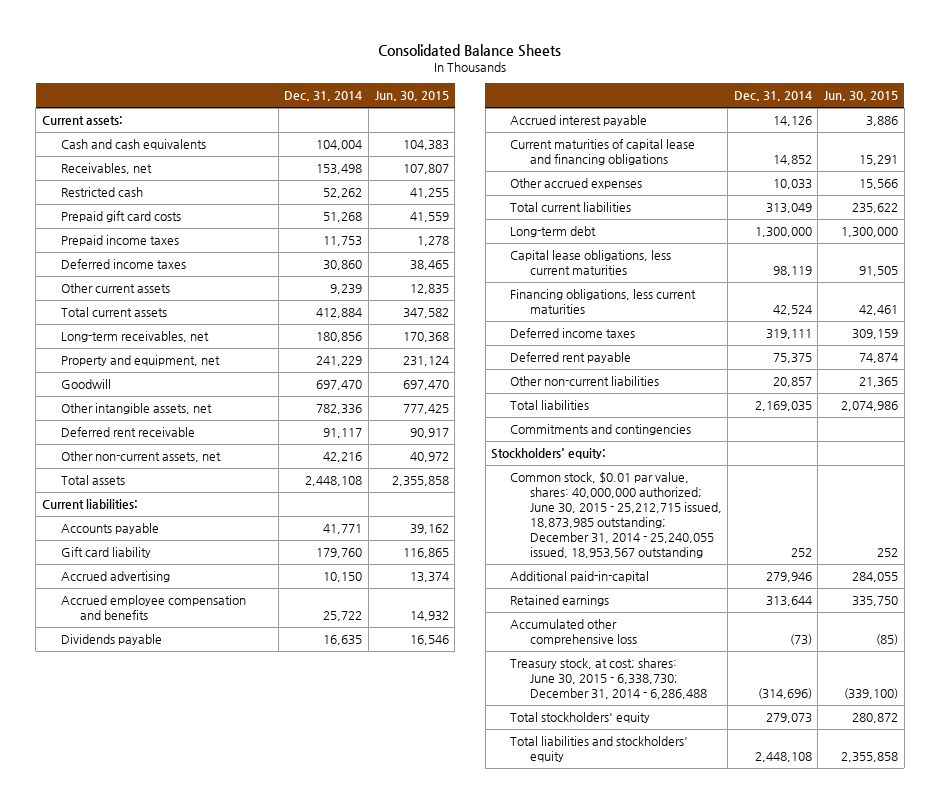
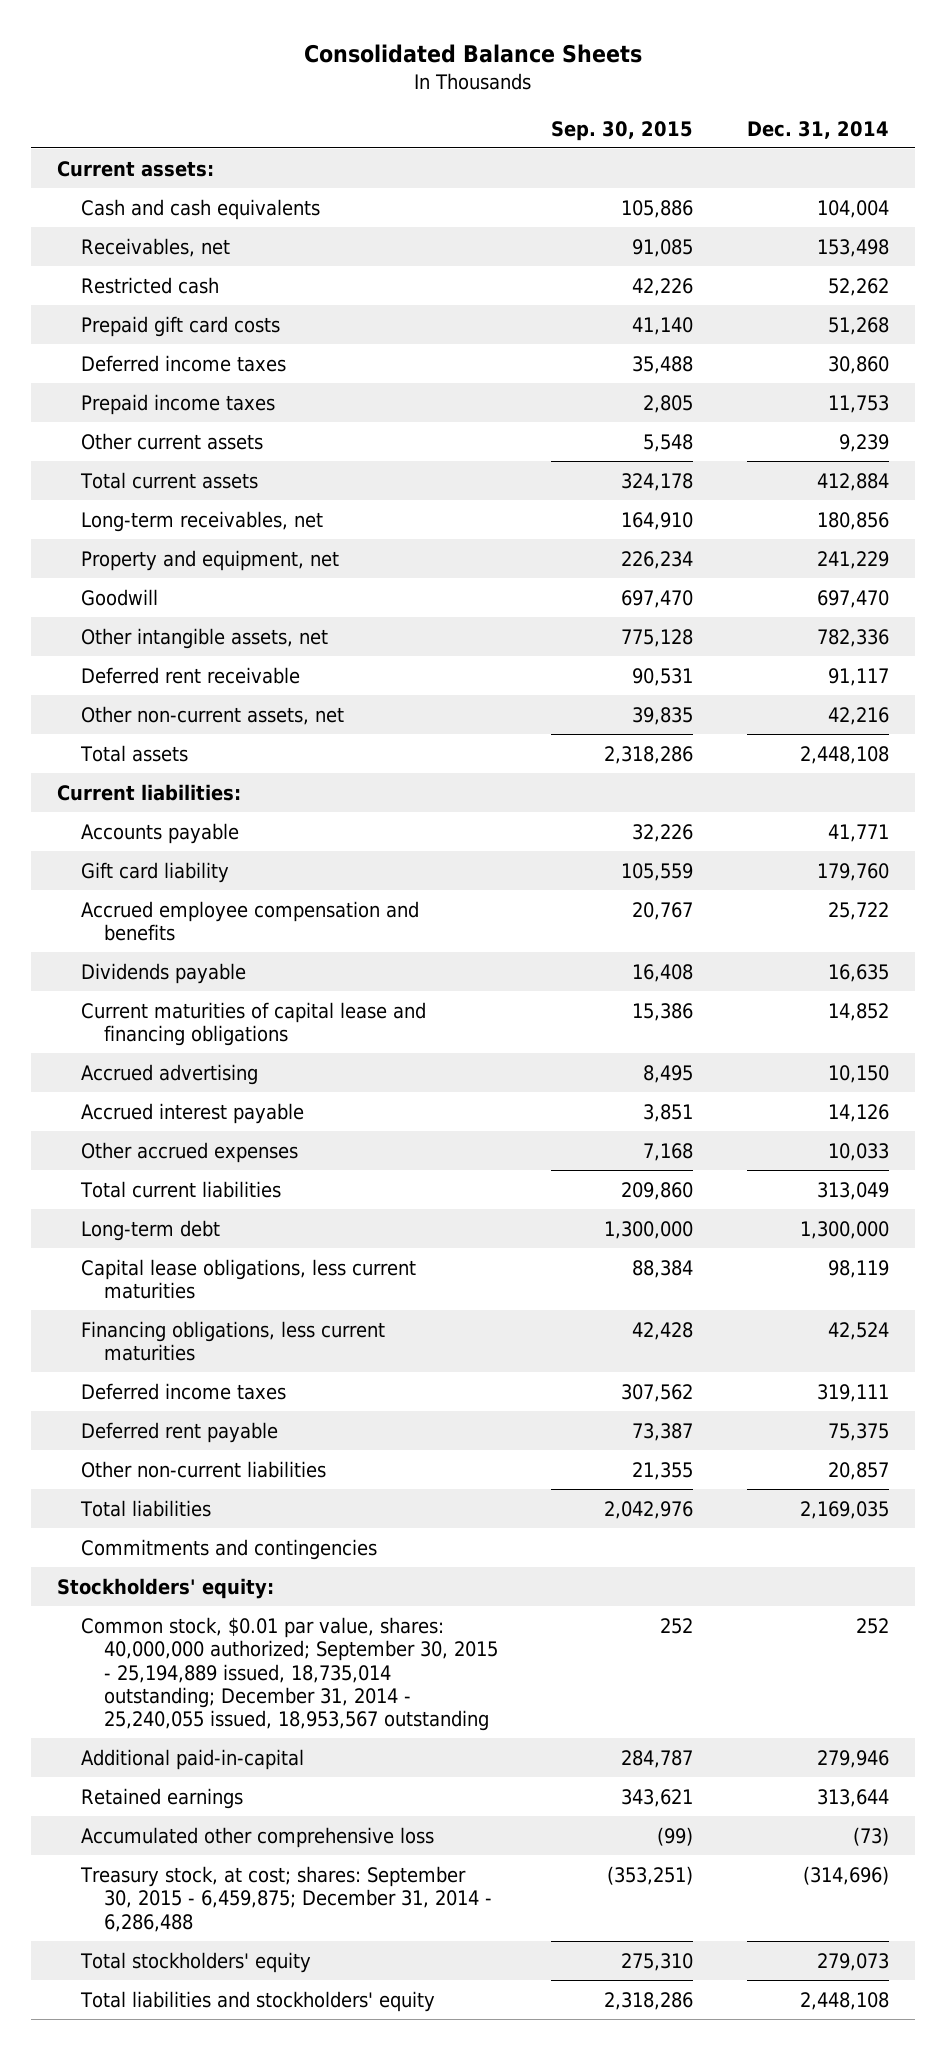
[374,91,449,102] Jun. 30, 2015 -> none
none -> [551,120,694,141] Sep. 30, 2015
[60,235,179,247] Prepaid income taxes -> [80,393,275,415] Prepaid income taxes
[60,571,170,583] Accrued advertising -> [80,1063,258,1085] Accrued advertising
[510,115,648,127] Accrued interest payable -> [80,1102,304,1124] Accrued interest payable
[510,472,722,559] Common stock, $0.01 par value, shares: 40,000,000 authorized; June 30, 2015 - 25,212,715 issued, 18,873,985 outstanding; December 31, 2014 - 25,240,055 issued, 18,953,567 outstanding -> [80,1616,499,1732] Common stock, $0.01 par value, shares: 40,000,000 authorized; September 30, 2015 - 25,194,889 issued, 18,735,014 outstanding; December 31, 2014 - 25,240,055 issued, 18,953,567 outstanding
[510,658,707,700] Treasury stock, at cost; shares: June 30, 2015 - 6,338,730; December 31, 2014 - 6,286,488 -> [79,1865,493,1932] Treasury stock, at cost; shares: September 30, 2015 - 6,459,875; December 31, 2014 - 6,286,488

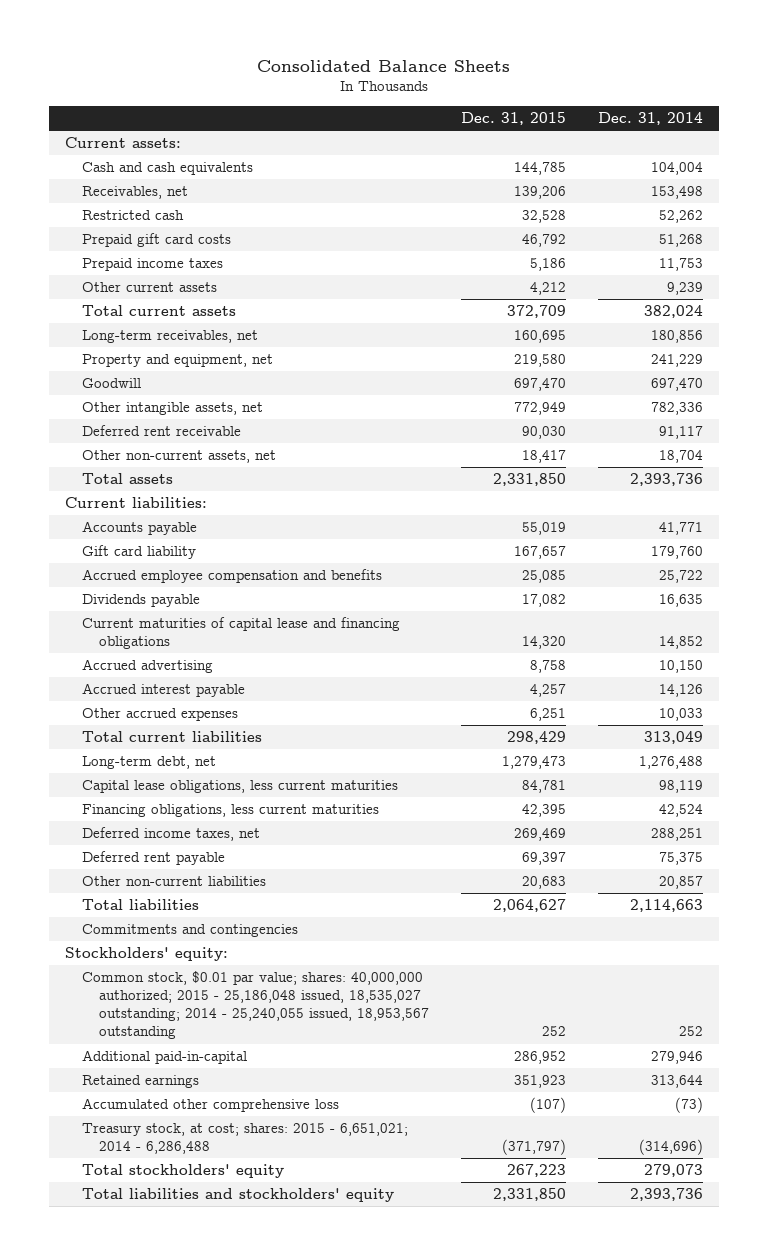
[551,120,694,141] Sep. 30, 2015 -> none
none -> [460,112,566,126] Dec. 31, 2015
[80,354,286,372] Deferred income taxes -> none
[816,472,889,491] 412,884 -> [643,305,703,319] 382,024
[827,706,889,725] 42,216 -> [658,450,703,464] 18,704
[799,745,889,764] 2,448,108 -> [629,473,703,487] 2,393,736
[80,1219,220,1241] Long-term debt -> [81,756,216,770] Long-term debt, net
[799,1220,889,1239] 1,300,000 -> [638,756,703,770] 1,276,488
[80,1382,286,1400] Deferred income taxes -> [81,827,260,842] Deferred income taxes, net
[816,1383,889,1402] 319,111 -> [650,828,703,842] 288,251
[799,1500,889,1519] 2,169,035 -> [629,899,703,913] 2,114,663
[80,1616,499,1732] Common stock, $0.01 par value, shares: 40,000,000 authorized; September 30, 2015 - 25,194,889 issued, 18,735,014 outstanding; December 31, 2014 - 25,240,055 issued, 18,953,567 outstanding -> [81,971,429,1040] Common stock, $0.01 par value; shares: 40,000,000 authorized; 2015 - 25,186,048 issued, 18,535,027 outstanding; 2014 - 25,240,055 issued, 18,953,567 outstanding
[79,1865,493,1932] Treasury stock, at cost; shares: September 30, 2015 - 6,459,875; December 31, 2014 - 6,286,488 -> [81,1123,408,1155] Treasury stock, at cost; shares: 2015 - 6,651,021; 2014 - 6,286,488
[799,1991,889,2010] 2,448,108 -> [629,1188,703,1202] 2,393,736

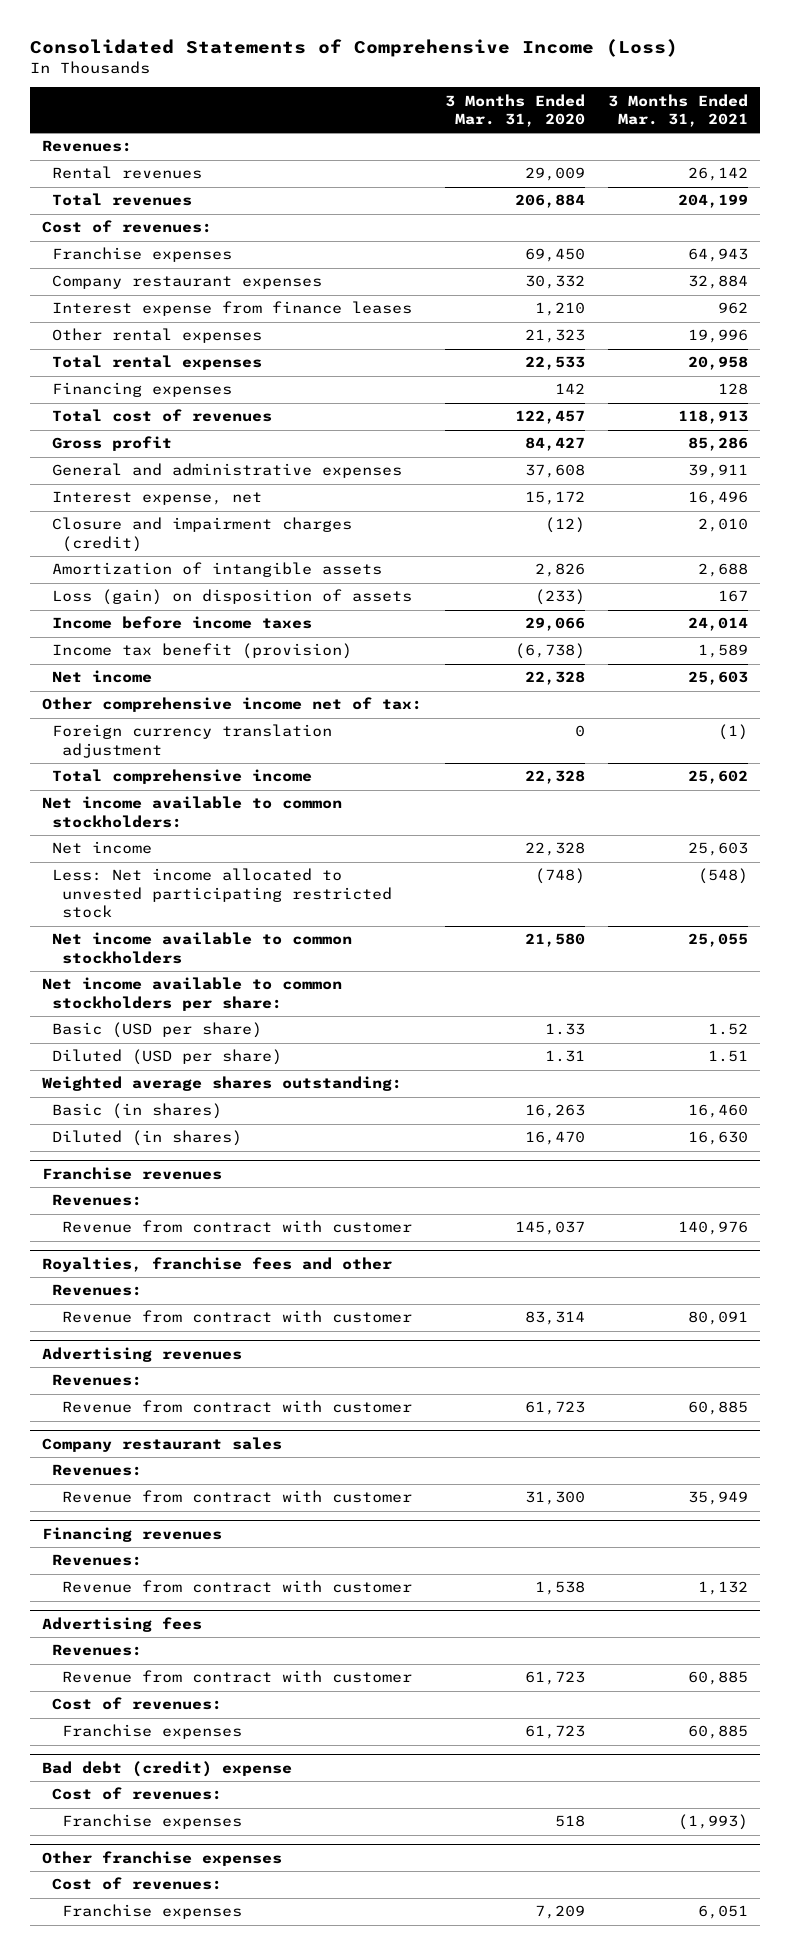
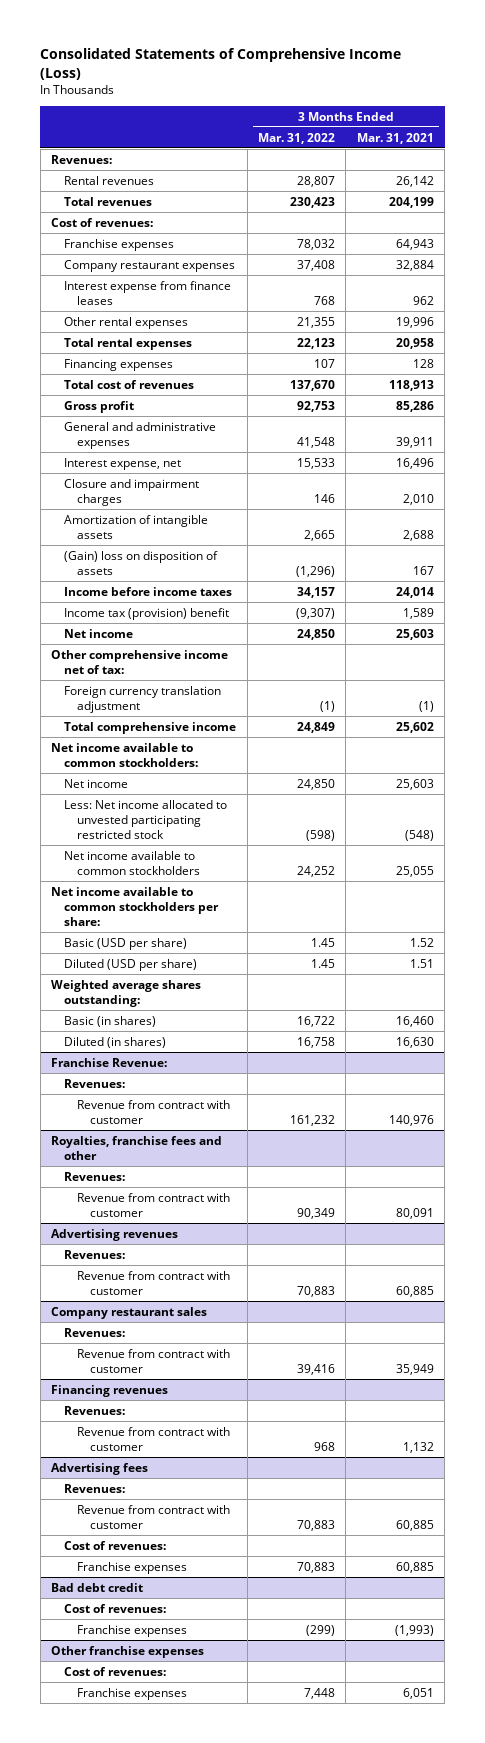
[444,93,585,128] 3 Months Ended Mar. 31, 2020 -> none
none -> [258,132,336,144] Mar. 31, 2022
[52,517,353,552] Closure and impairment charges (credit) -> [64,478,200,506] Closure and impairment charges
[52,589,413,606] Loss (gain) on disposition of assets -> [64,550,219,575] (Gain) loss on disposition of assets
[52,643,353,660] Income tax benefit (provision) -> [64,607,230,620] Income tax (provision) benefit
[41,1166,222,1180] Franchise revenues -> [51,1057,168,1067] Franchise Revenue:
[41,1760,292,1777] Bad debt (credit) expense -> [51,1582,144,1592] Bad debt credit

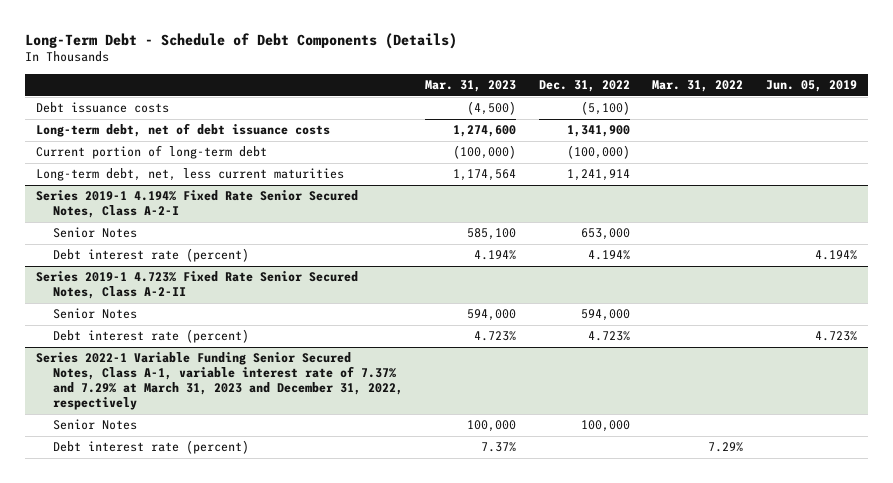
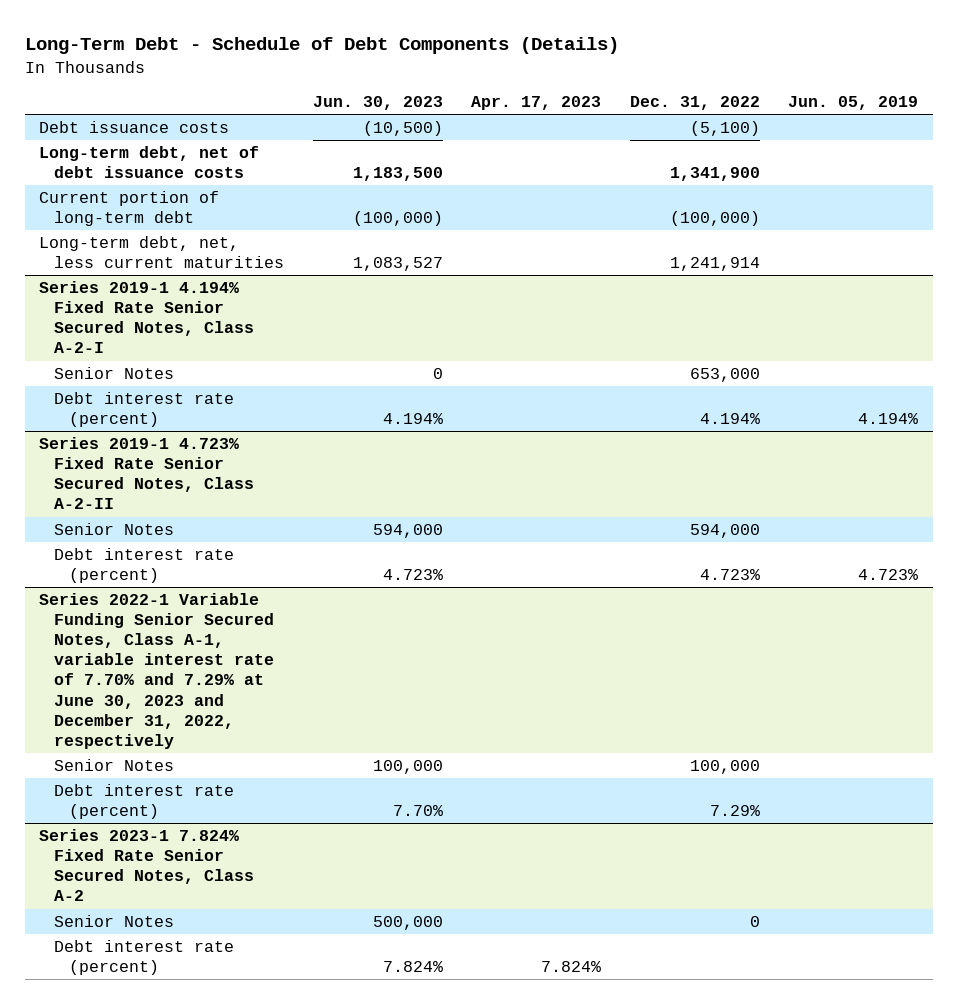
[425,80,517,93] Mar. 31, 2023 -> none
[652,80,744,93] Mar. 31, 2022 -> none
none -> [312,96,443,111] Jun. 30, 2023
none -> [471,96,602,111] Apr. 17, 2023
[36,352,403,411] Series 2022-1 Variable Funding Senior Secured Notes, Class A-1, variable interest rate of 7.37% and 7.29% at March 31, 2023 and December 31, 2022, respectively -> [39,593,275,749] Series 2022-1 Variable Funding Senior Secured Notes, Class A-1, variable interest rate of 7.70% and 7.29% at June 30, 2023 and December 31, 2022, respectively
none -> [54,784,235,820] Debt interest rate (percent)
none -> [39,829,255,902] Series 2023-1 7.824% Fixed Rate Senior Secured Notes, Class A-2
none -> [54,915,175,928] Senior Notes

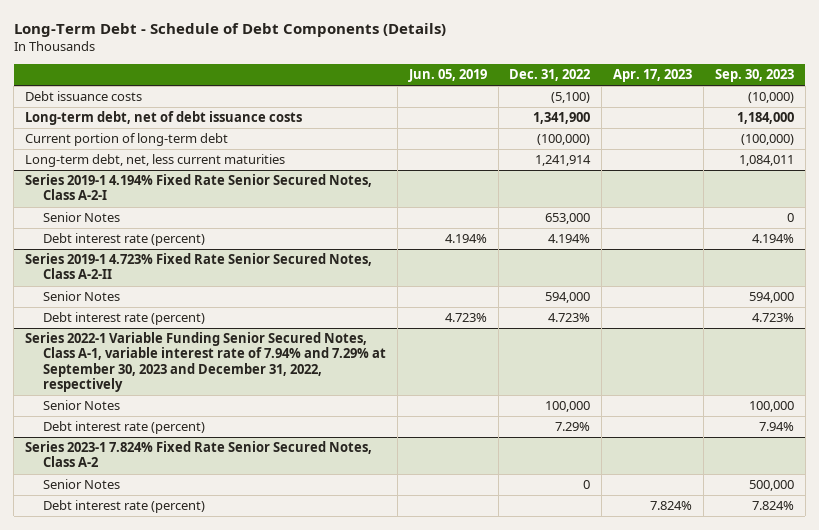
[312,96,443,111] Jun. 30, 2023 -> none
none -> [714,69,794,83] Sep. 30, 2023
[39,593,275,749] Series 2022-1 Variable Funding Senior Secured Notes, Class A-1, variable interest rate of 7.70% and 7.29% at June 30, 2023 and December 31, 2022, respectively -> [24,332,387,392] Series 2022-1 Variable Funding Senior Secured Notes, Class A-1, variable interest rate of 7.94% and 7.29% at September 30, 2023 and December 31, 2022, respectively

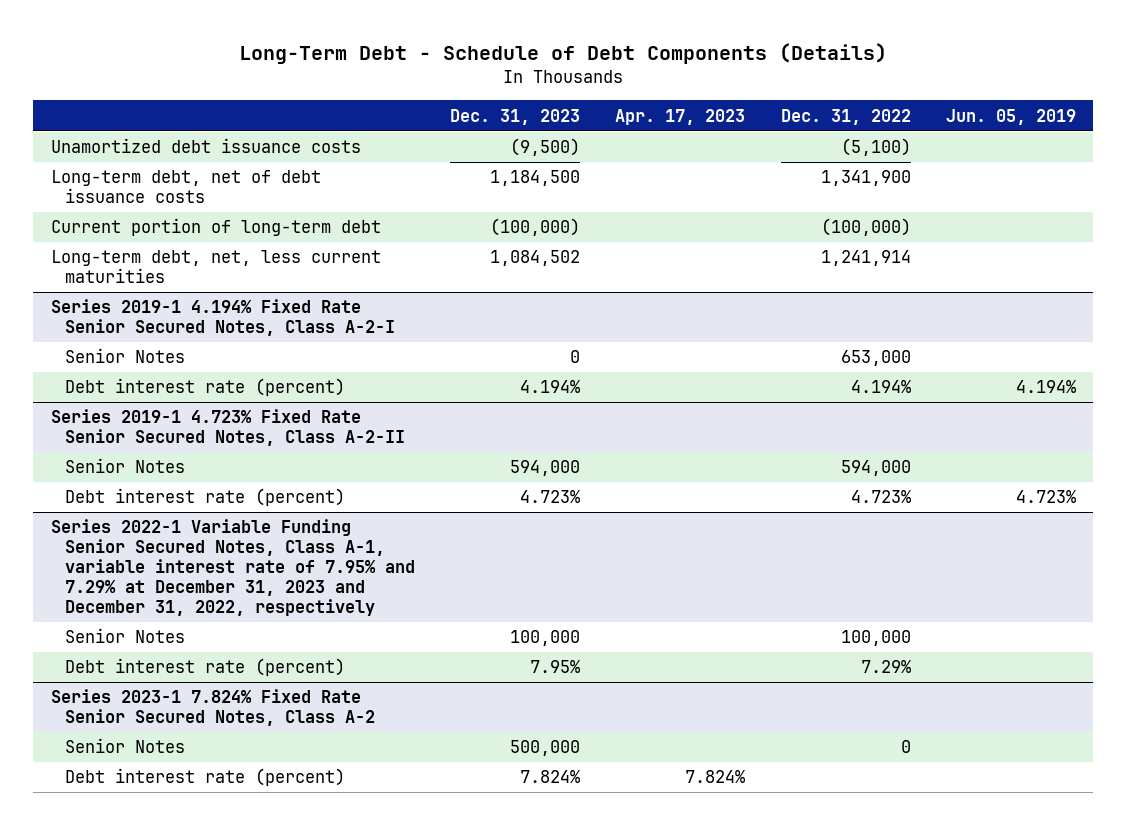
[714,69,794,83] Sep. 30, 2023 -> none
none -> [450,108,581,125] Dec. 31, 2023
[24,91,142,102] Debt issuance costs -> [50,138,361,154] Unamortized debt issuance costs
[24,332,387,392] Series 2022-1 Variable Funding Senior Secured Notes, Class A-1, variable interest rate of 7.94% and 7.29% at September 30, 2023 and December 31, 2022, respectively -> [50,519,415,617] Series 2022-1 Variable Funding Senior Secured Notes, Class A-1, variable interest rate of 7.95% and 7.29% at December 31, 2023 and December 31, 2022, respectively

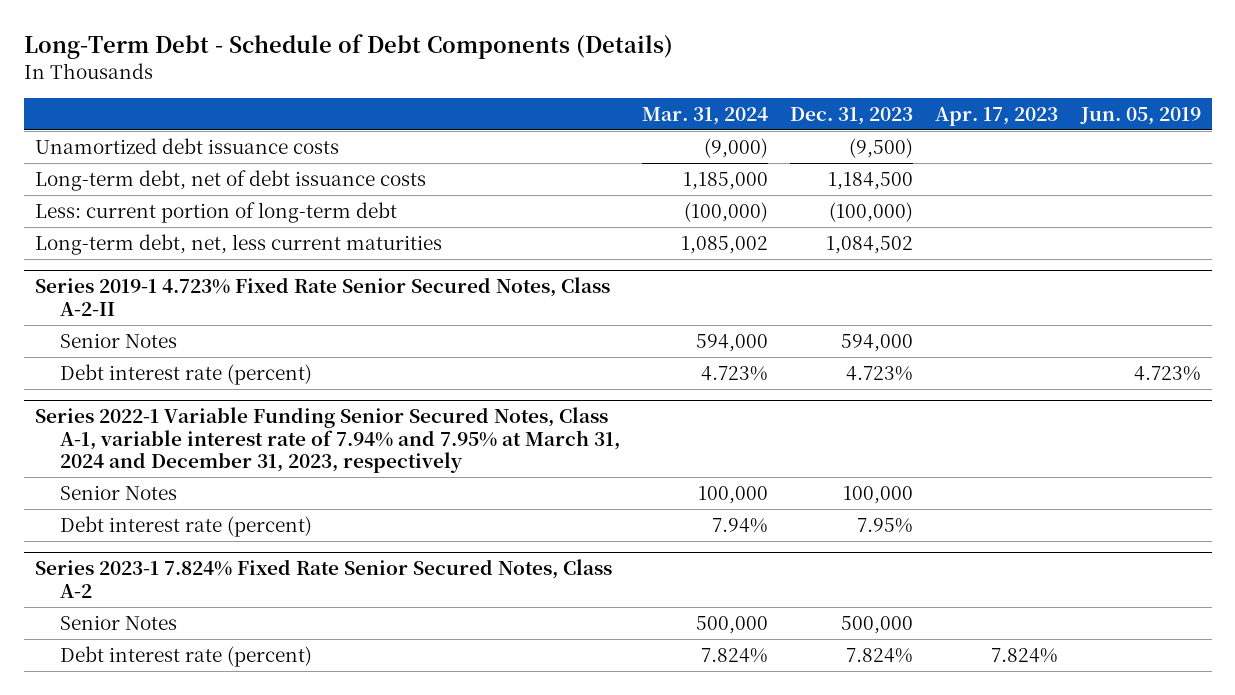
[780,108,911,125] Dec. 31, 2022 -> none
none -> [642,106,769,125] Mar. 31, 2024
[50,218,381,237] Current portion of long-term debt -> [34,201,397,223] Less: current portion of long-term debt
[50,299,395,337] Series 2019-1 4.194% Fixed Rate Senior Secured Notes, Class A-2-I -> none
[64,348,185,364] Senior Notes -> none
[64,378,345,397] Debt interest rate (percent) -> none
[50,519,415,617] Series 2022-1 Variable Funding Senior Secured Notes, Class A-1, variable interest rate of 7.95% and 7.29% at December 31, 2023 and December 31, 2022, respectively -> [34,407,621,474] Series 2022-1 Variable Funding Senior Secured Notes, Class A-1, variable interest rate of 7.94% and 7.95% at March 31, 2024 and December 31, 2023, respectively

